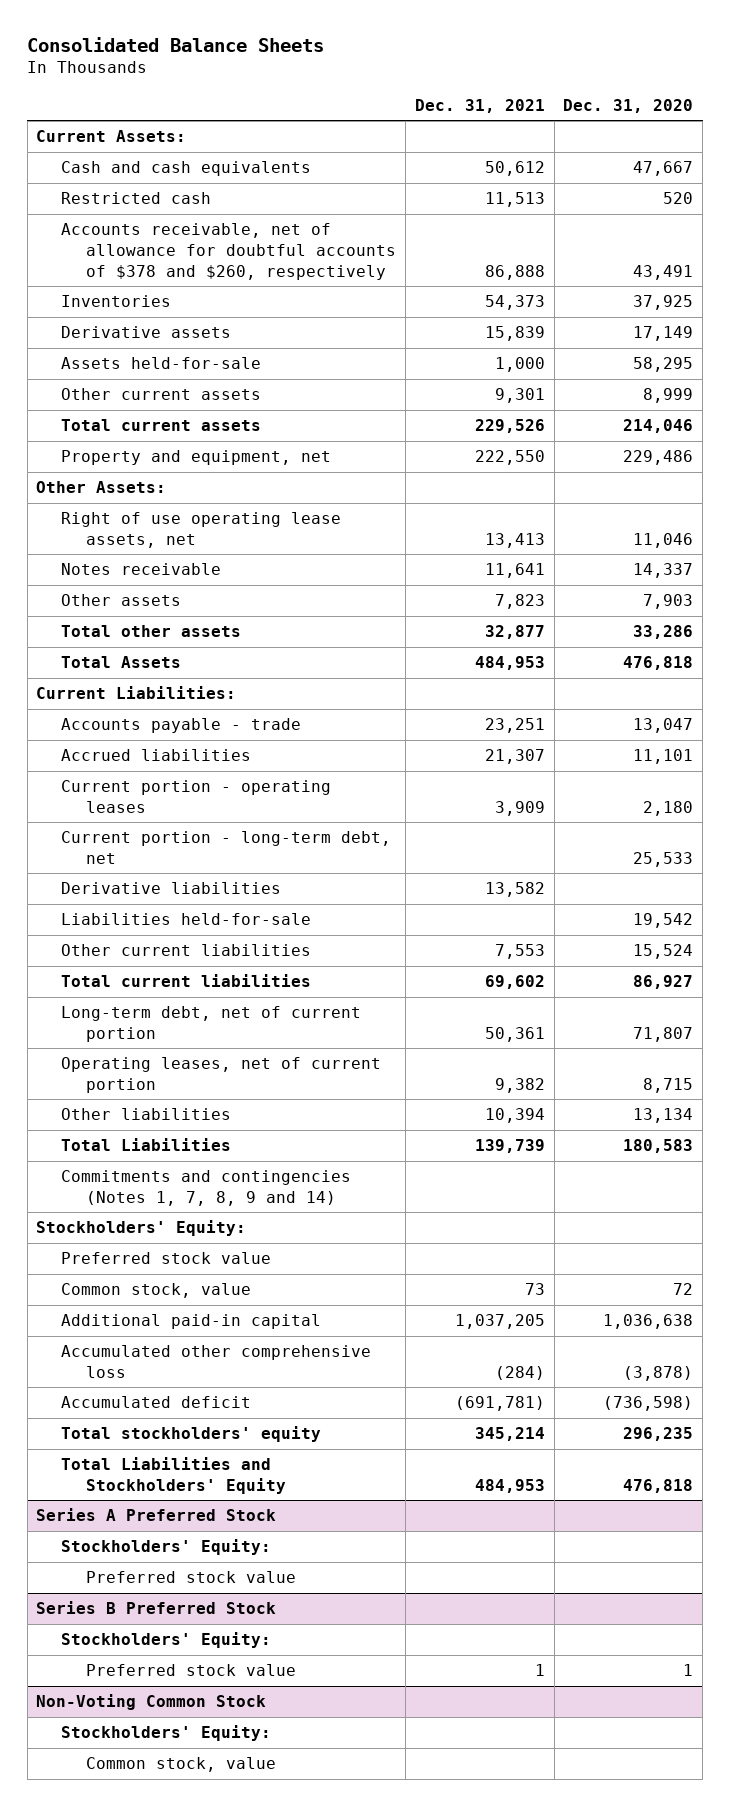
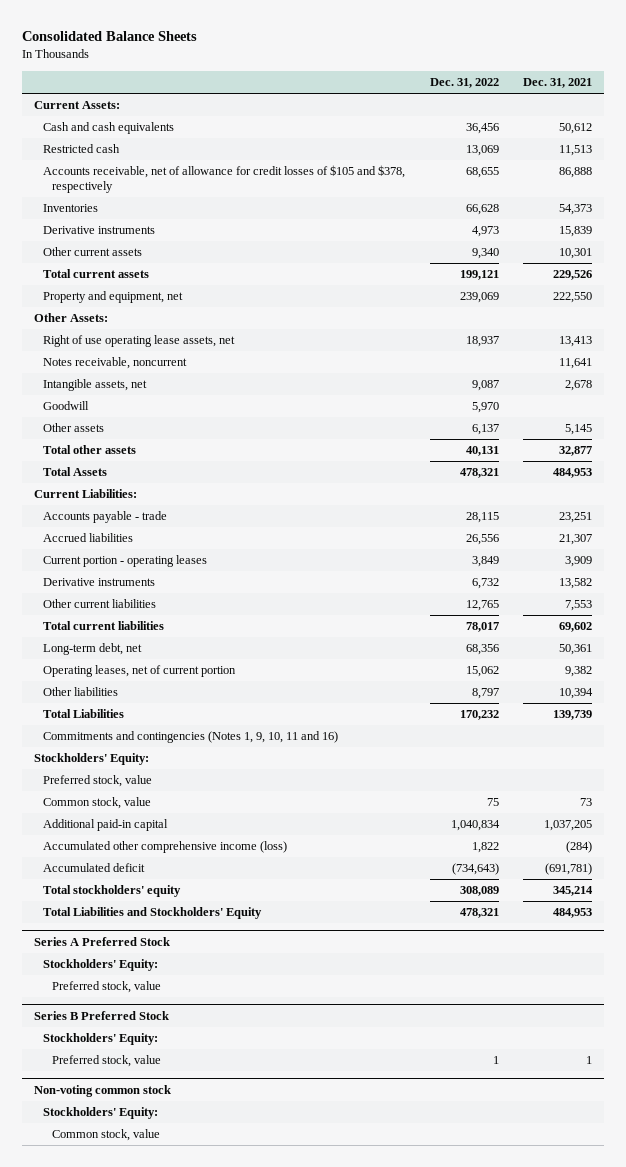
[563,98,694,113] Dec. 31, 2020 -> none
none -> [429,78,499,89] Dec. 31, 2022
[61,223,397,280] Accounts receivable, net of allowance for doubtful accounts of $378 and $260, respectively -> [43,165,406,194] Accounts receivable, net of allowance for credit losses of $105 and $378, respectively
[61,357,262,370] Assets held-for-sale -> none
[61,326,232,339] Derivative assets -> [43,226,156,235] Derivative instruments
[494,388,545,404] 9,301 -> [558,248,592,260] 10,301
[61,563,222,576] Notes receivable -> [43,357,188,370] Notes receivable, noncurrent
none -> [43,379,148,392] Intangible assets, net
none -> [43,401,90,411] Goodwill
[494,594,545,610] 7,823 -> [564,424,592,436] 5,145
[61,831,392,864] Current portion - long-term debt, net -> none
[61,913,312,926] Liabilities held-for-sale -> none
[61,882,282,895] Derivative liabilities -> [43,578,156,587] Derivative instruments
[61,1006,362,1042] Long-term debt, net of current portion -> [43,643,143,656] Long-term debt, net
[61,1170,352,1206] Commitments and contingencies (Notes 1, 7, 8, 9 and 14) -> [43,731,339,744] Commitments and contingencies (Notes 1, 9, 10, 11 and 16)
[61,1252,272,1265] Preferred stock value -> [43,775,153,788] Preferred stock, value
[61,1345,372,1378] Accumulated other comprehensive loss -> [43,841,288,854] Accumulated other comprehensive income (loss)
[86,1571,297,1584] Preferred stock value -> [52,981,162,994] Preferred stock, value
[86,1664,297,1677] Preferred stock value -> [52,1055,162,1068] Preferred stock, value
[36,1694,267,1711] Non-Voting Common Stock -> [33,1084,171,1097] Non-voting common stock

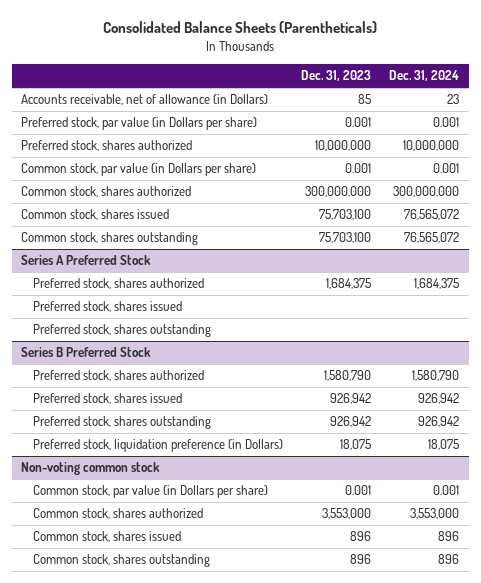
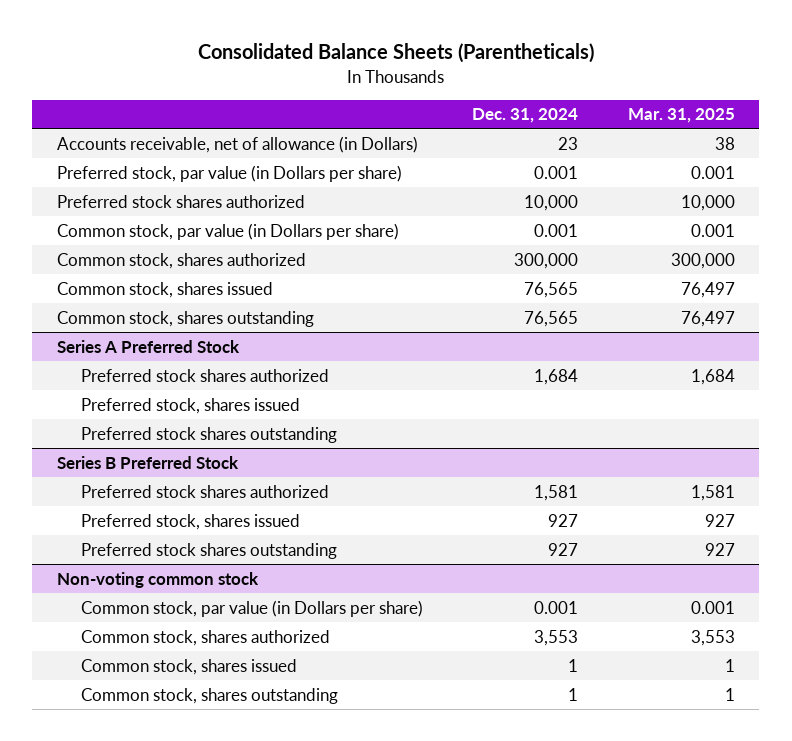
[301,70,372,82] Dec. 31, 2023 -> none
none -> [627,108,735,124] Mar. 31, 2025
[21,140,193,152] Preferred stock, shares authorized -> [57,194,306,208] Preferred stock shares authorized
[403,140,460,152] 10,000,000 -> [524,194,579,211] 10,000
[393,186,460,198] 300,000,000 -> [514,252,579,269] 300,000
[404,209,460,221] 76,565,072 -> [524,281,579,298] 76,565
[404,232,460,244] 76,565,072 -> [524,310,579,327] 76,565
[32,278,204,290] Preferred stock, shares authorized -> [81,368,330,382] Preferred stock shares authorized
[414,278,460,290] 1,684,375 -> [534,368,579,385] 1,684
[32,324,211,338] Preferred stock, shares outstanding -> [81,426,338,443] Preferred stock shares outstanding
[32,439,283,453] Preferred stock, liquidation preference (in Dollars) -> none
[32,370,204,382] Preferred stock, shares authorized -> [81,484,330,498] Preferred stock shares authorized
[412,370,460,382] 1,580,790 -> [534,484,579,501] 1,581
[418,393,460,405] 926,942 -> [548,513,579,527] 927
[32,416,211,430] Preferred stock, shares outstanding -> [81,542,338,559] Preferred stock shares outstanding
[418,416,460,428] 926,942 -> [548,542,579,556] 927
[410,508,460,520] 3,553,000 -> [534,629,579,646] 3,553
[438,531,460,542] 896 -> [568,658,579,672] 1
[438,554,460,565] 896 -> [568,687,579,701] 1

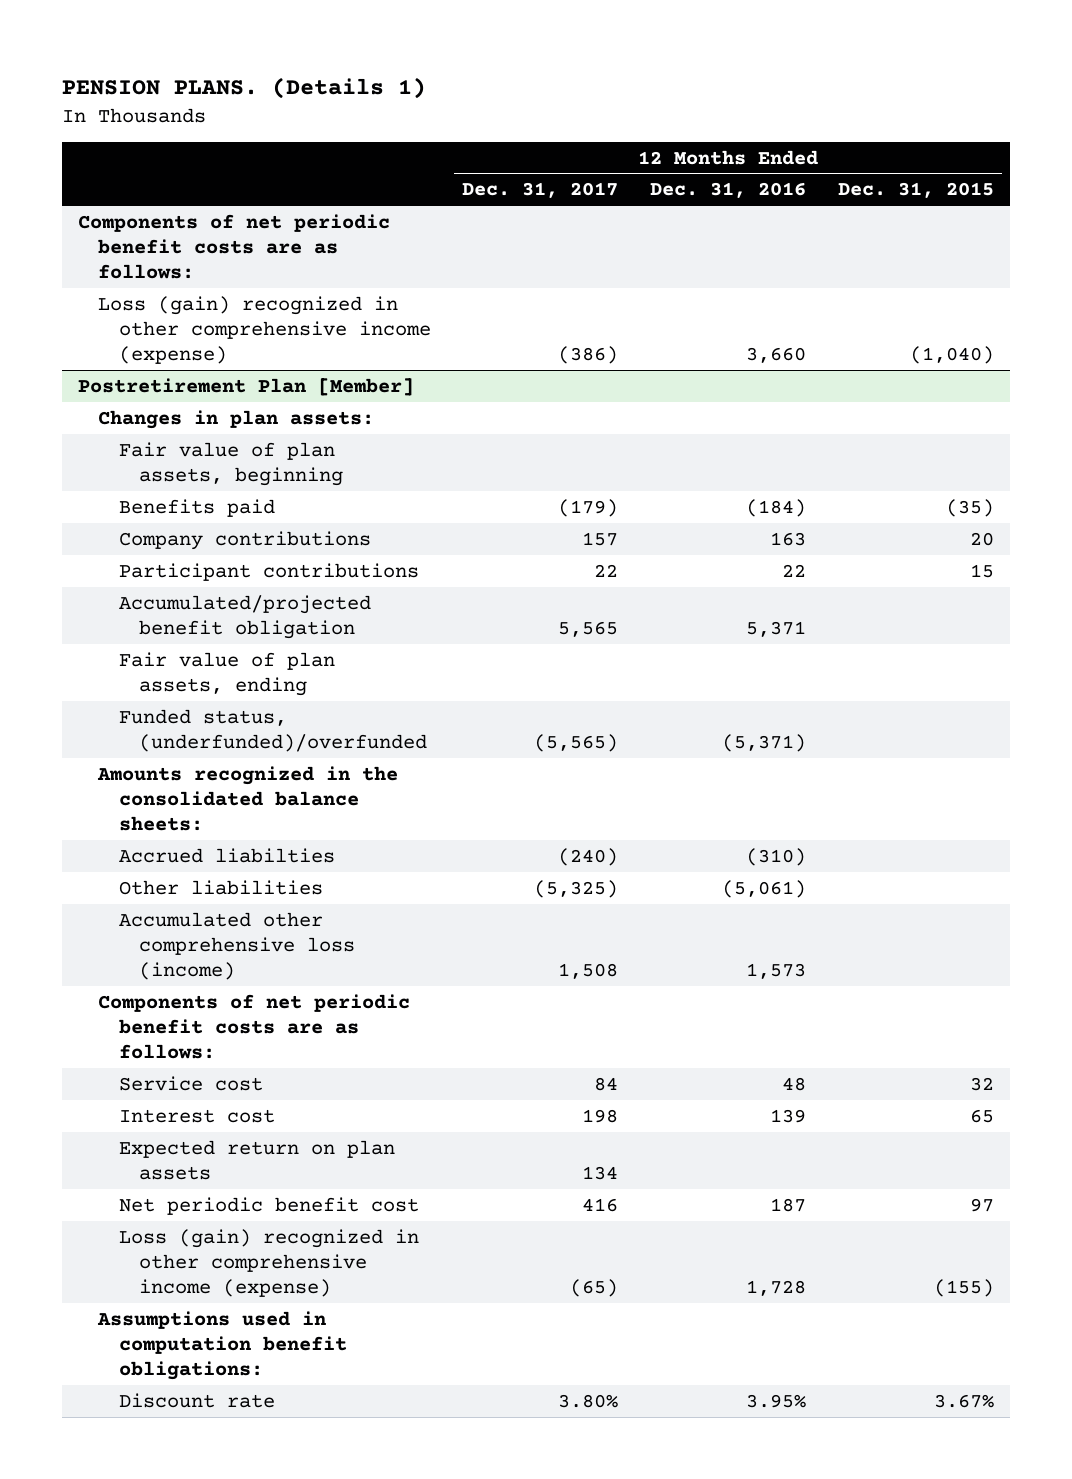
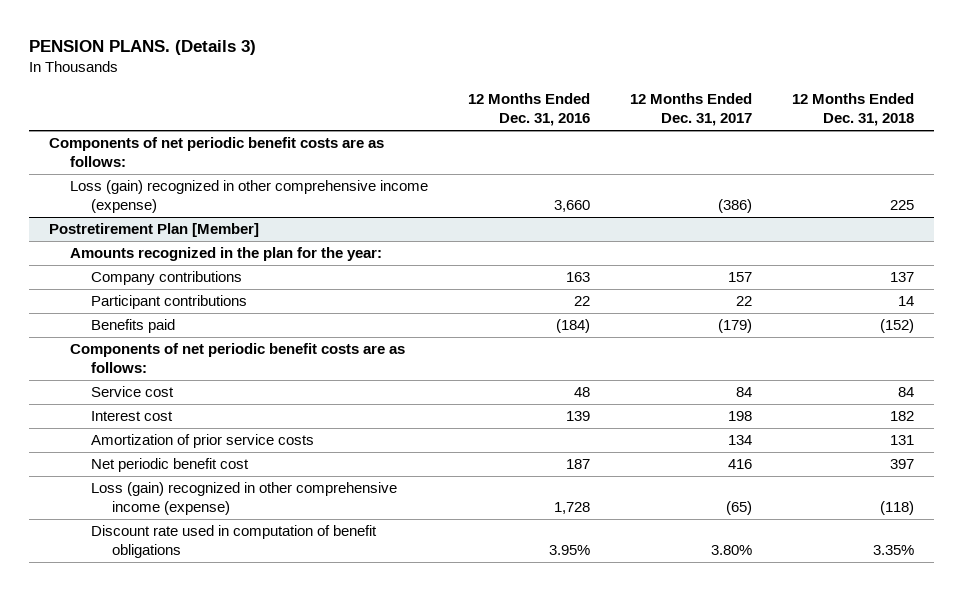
[62,76,427,99] PENSION PLANS. (Details 1) -> [28,39,256,55] PENSION PLANS. (Details 3)
[837,182,994,199] Dec. 31, 2015 -> none
none -> [791,93,914,127] 12 Months Ended Dec. 31, 2018
[118,441,343,487] Fair value of plan assets, beginning -> none
[98,409,375,429] Changes in plan assets: -> [69,247,382,262] Amounts recognized in the plan for the year:
[118,594,371,640] Accumulated/projected benefit obligation -> none
[118,651,335,697] Fair value of plan assets, ending -> none
[118,708,427,753] Funded status, (underfunded)/overfunded -> none
[97,765,399,832] Amounts recognized in the consolidated balance sheets: -> none
[118,847,335,863] Accrued liabilties -> none
[118,879,323,895] Other liabilities -> none
[118,911,355,981] Accumulated other comprehensive loss (income) -> none
[118,498,275,517] Benefits paid -> [90,319,175,334] Benefits paid
[118,1139,395,1181] Expected return on plan assets -> [90,434,314,449] Amortization of prior service costs
[97,1310,347,1381] Assumptions used in computation benefit obligations: -> none
[118,1392,275,1408] Discount rate -> [90,525,377,559] Discount rate used in computation of benefit obligations

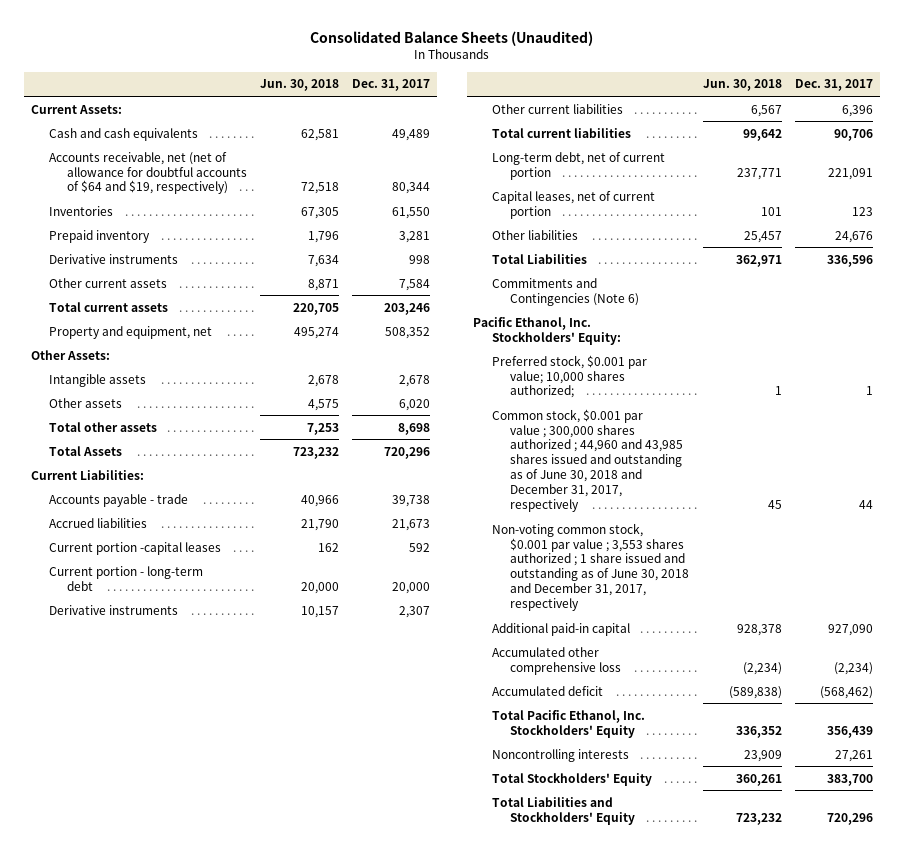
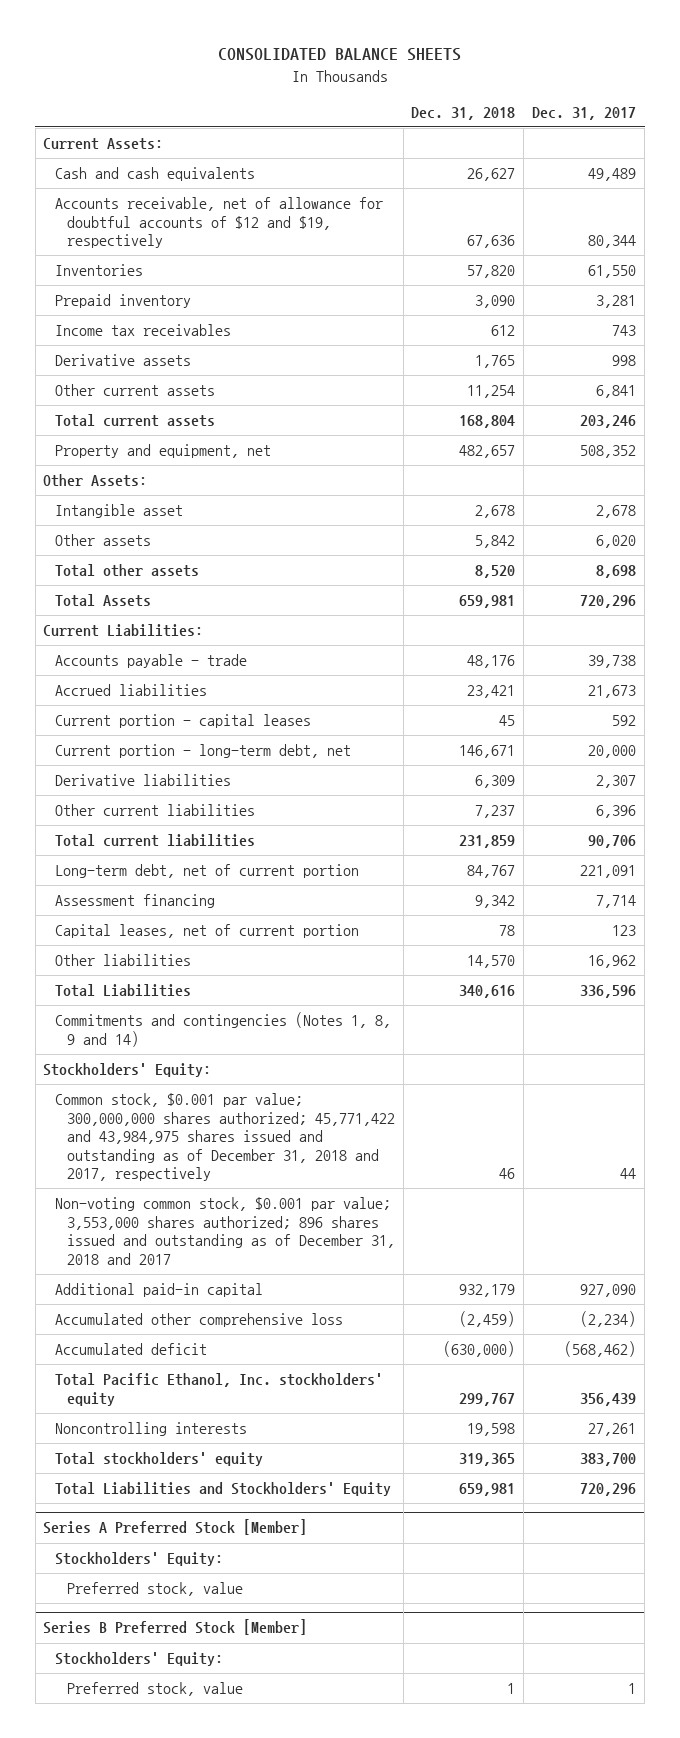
[309,30,593,46] Consolidated Balance Sheets (Unaudited) -> [217,48,461,62] CONSOLIDATED BALANCE SHEETS
[260,79,340,92] Jun. 30, 2018 -> none
none -> [411,106,516,120] Dec. 31, 2018
[49,151,248,195] Accounts receivable, net (net of allowance for doubtful accounts of $64 and $19, respectively) -> [55,197,384,249] Accounts receivable, net of allowance for doubtful accounts of $12 and $19, respectively
none -> [55,324,232,337] Income tax receivables
[49,253,179,264] Derivative instruments -> [55,354,192,367] Derivative assets
[399,278,431,291] 7,584 -> [596,385,637,399] 6,841
[49,373,147,387] Intangible assets -> [55,504,184,519] Intangible asset
[49,541,222,555] Current portion -capital leases -> [55,714,312,729] Current portion - capital leases
[49,565,204,591] Current portion - long-term debt -> [55,744,352,759] Current portion - long-term debt, net
[49,604,179,615] Derivative instruments -> [55,774,232,787] Derivative liabilities
none -> [55,894,216,909] Assessment financing
[835,230,874,243] 24,676 -> [588,955,637,969] 16,962
[473,316,621,345] Pacific Ethanol, Inc. Stockholders' Equity: -> none
[491,354,647,399] Preferred stock, $0.001 par value; 10,000 shares authorized; -> none
[491,277,640,306] Commitments and Contingencies (Note 6) -> [55,1012,392,1047] Commitments and contingencies (Notes 1, 8, 9 and 14)
none -> [43,1063,212,1078] Stockholders' Equity:
[491,408,684,513] Common stock, $0.001 par value ; 300,000 shares authorized ; 44,960 and 43,985 shares issued and outstanding as of June 30, 2018 and December 31, 2017, respectively -> [55,1093,395,1181] Common stock, $0.001 par value; 300,000,000 shares authorized; 45,771,422 and 43,984,975 shares issued and outstanding as of December 31, 2018 and 2017, respectively
[491,522,690,612] Non-voting common stock, $0.001 par value ; 3,553 shares authorized ; 1 share issued and outstanding as of June 30, 2018 and December 31, 2017, respectively -> [55,1197,395,1265] Non-voting common stock, $0.001 par value; 3,553,000 shares authorized; 896 shares issued and outstanding as of December 31, 2018 and 2017
[491,709,645,738] Total Pacific Ethanol, Inc. Stockholders' Equity -> [55,1373,384,1406] Total Pacific Ethanol, Inc. stockholders' equity
[491,772,652,786] Total Stockholders' Equity -> [55,1452,264,1467] Total stockholders' equity
none -> [43,1519,308,1536] Series A Preferred Stock [Member]
none -> [55,1552,224,1567] Stockholders' Equity:
none -> [66,1582,243,1597] Preferred stock, value
none -> [43,1619,308,1636] Series B Preferred Stock [Member]
none -> [55,1652,224,1667] Stockholders' Equity:
none -> [66,1682,243,1697] Preferred stock, value

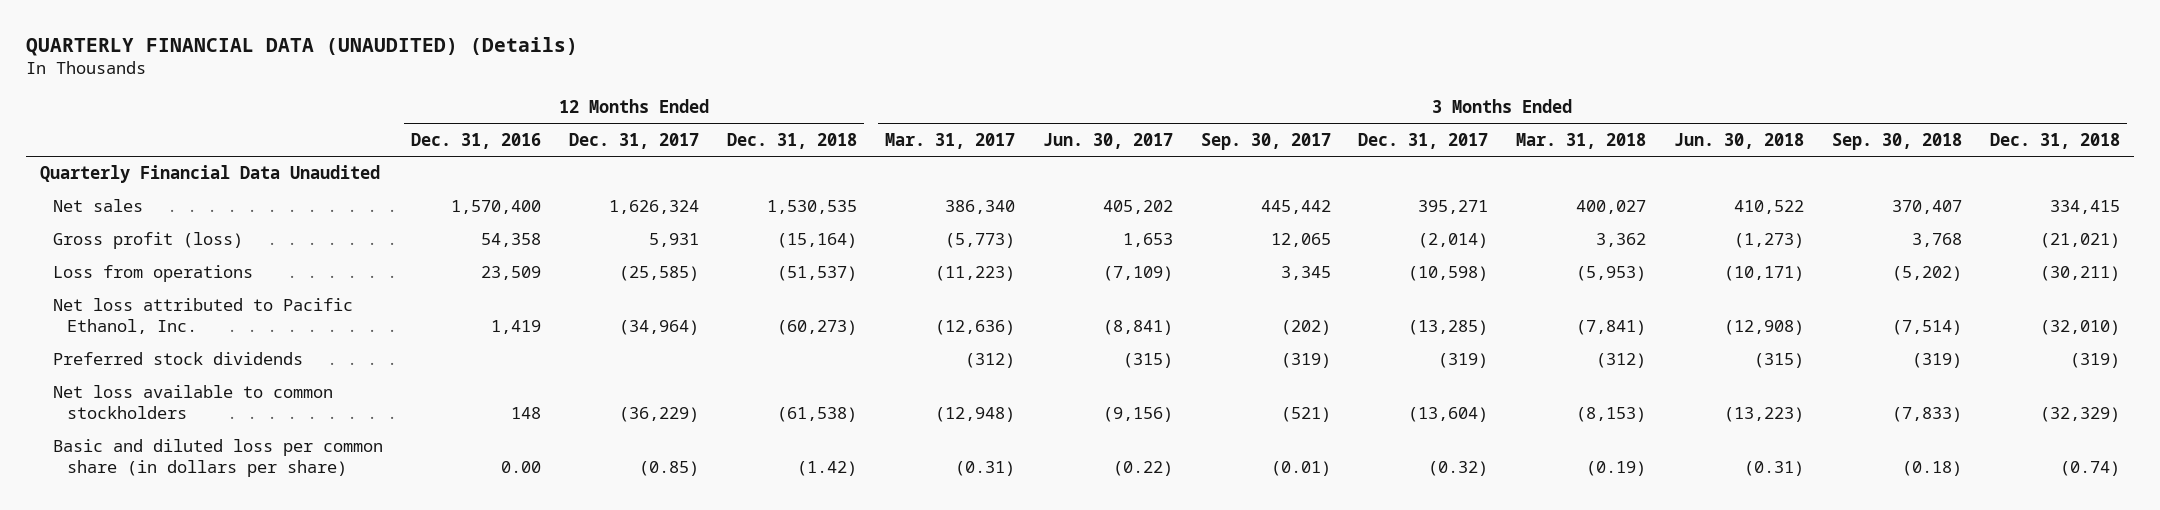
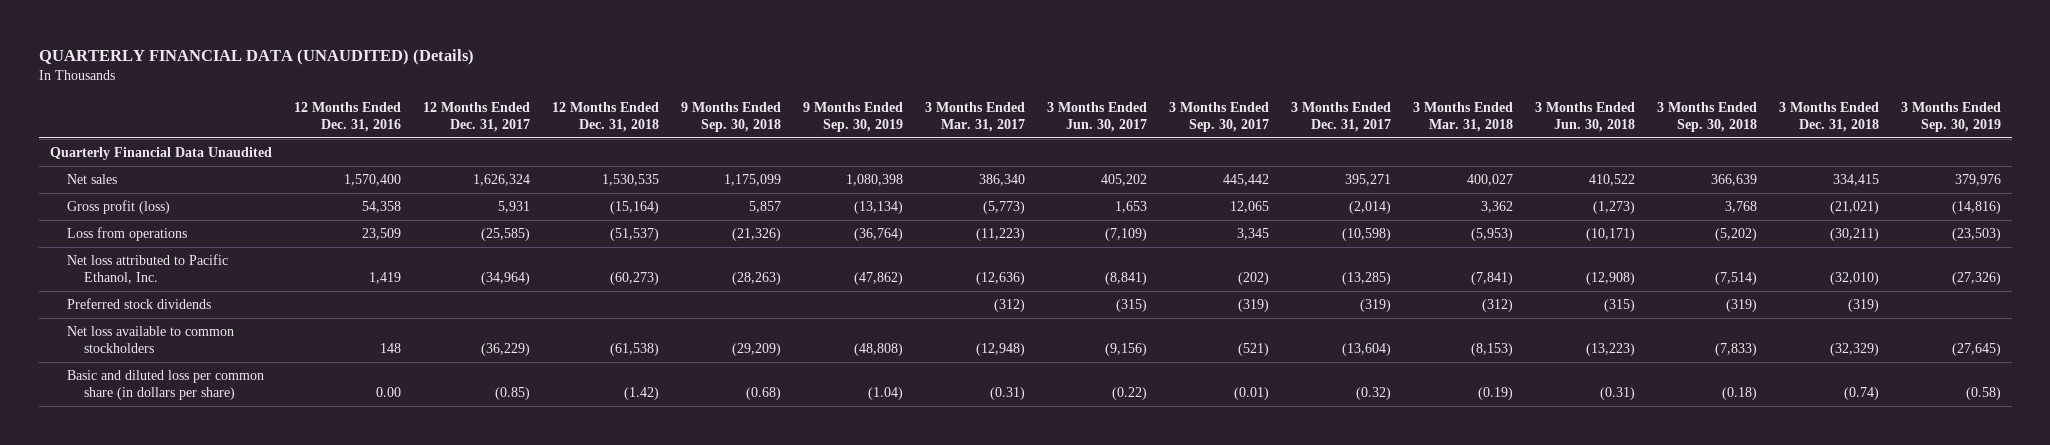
none -> [680,101,781,132] 9 Months Ended Sep. 30, 2018
none -> [802,101,903,132] 9 Months Ended Sep. 30, 2019
none -> [1900,101,2001,132] 3 Months Ended Sep. 30, 2019
[1892,200,1963,215] 370,407 -> [1710,173,1757,186] 366,639

